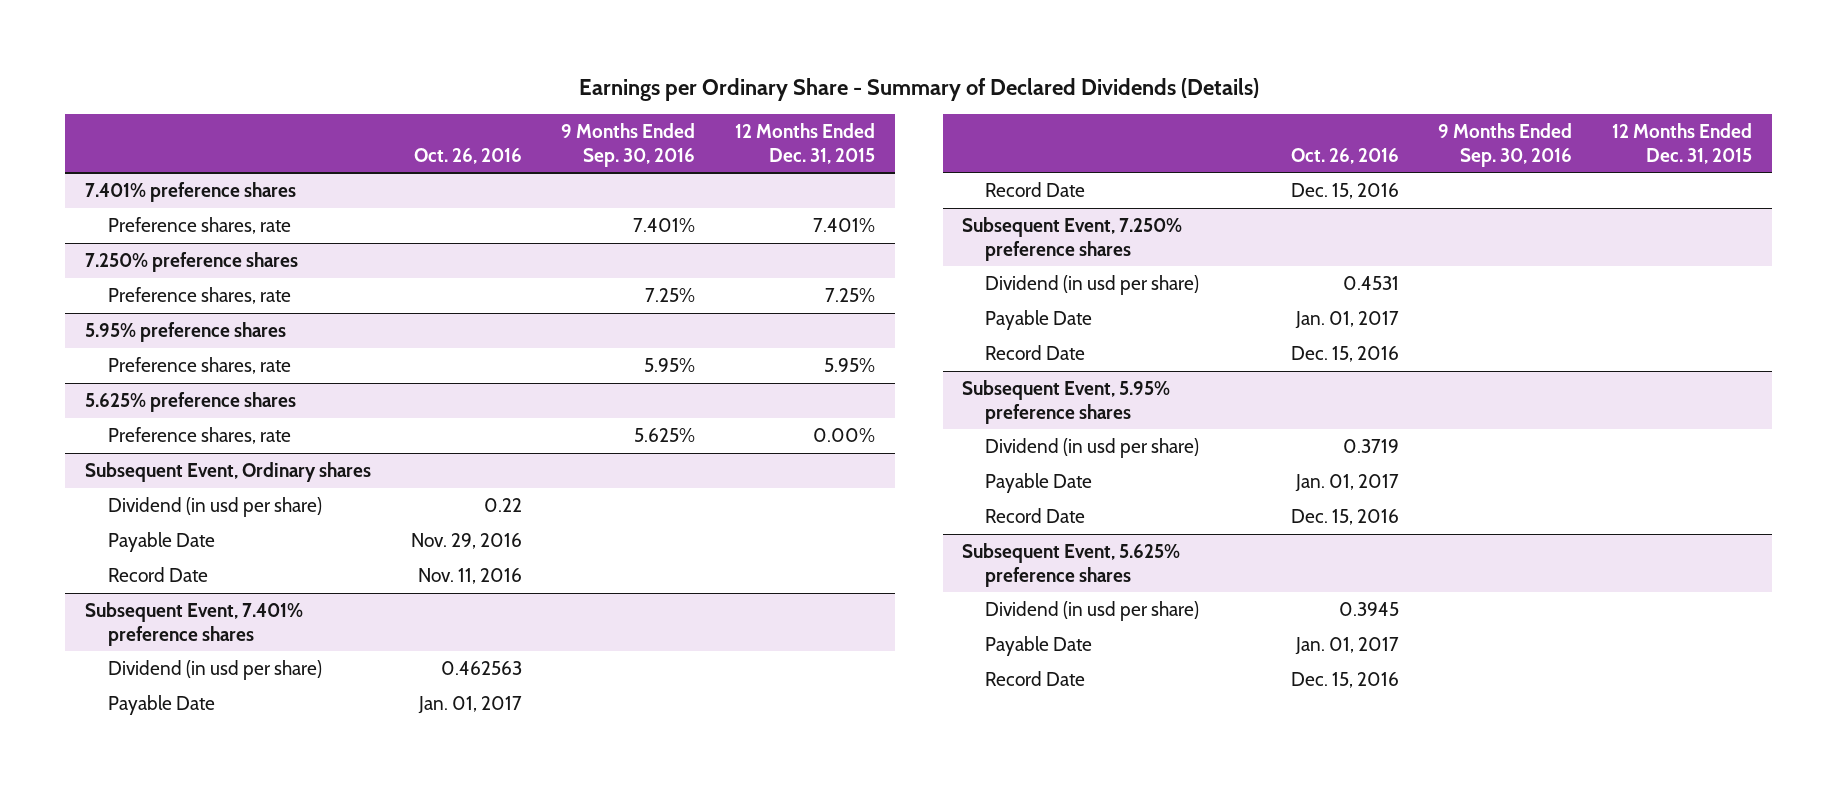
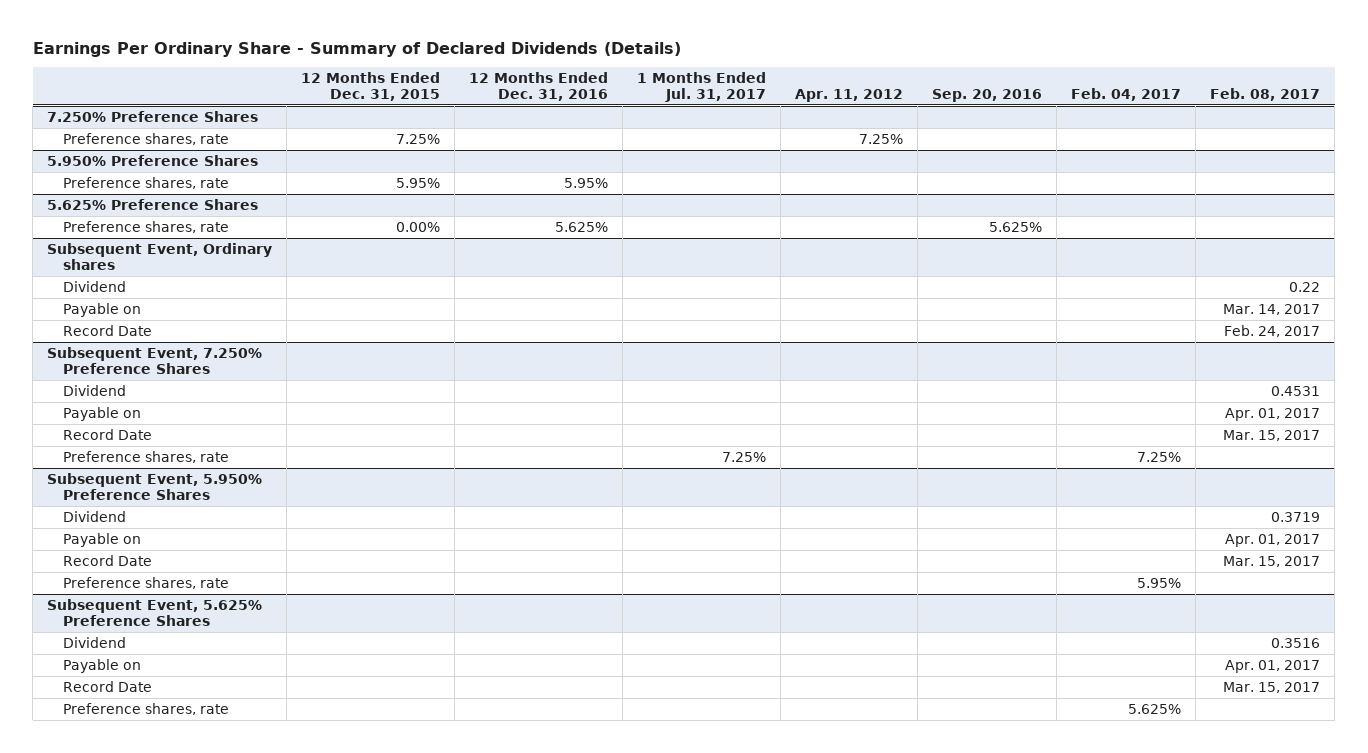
[578,78,1259,102] Earnings per Ordinary Share - Summary of Declared Dividends (Details) -> [32,41,681,57] Earnings Per Ordinary Share - Summary of Declared Dividends (Details)
[413,147,522,164] Oct. 26, 2016 -> none
[561,123,696,167] 9 Months Ended Sep. 30, 2016 -> none
none -> [469,71,609,101] 12 Months Ended Dec. 31, 2016
none -> [637,71,767,102] 1 Months Ended Jul. 31, 2017
none -> [795,88,904,102] Apr. 11, 2012
none -> [932,88,1043,102] Sep. 20, 2016
none -> [1071,87,1182,101] Feb. 04, 2017
none -> [1210,87,1321,101] Feb. 08, 2017
[85,182,297,203] 7.401% preference shares -> none
[108,217,292,235] Preference shares, rate -> none
[85,252,299,273] 7.250% preference shares -> [47,110,259,122] 7.250% Preference Shares
[85,322,287,343] 5.95% preference shares -> [47,154,259,166] 5.950% Preference Shares
[85,392,297,413] 5.625% preference shares -> [47,198,259,210] 5.625% Preference Shares
[108,497,323,518] Dividend (in usd per share) -> [62,280,126,292] Dividend
[108,532,216,553] Payable Date -> [62,302,141,317] Payable on
[85,602,304,646] Subsequent Event, 7.401% preference shares -> none
[108,660,323,681] Dividend (in usd per share) -> none
[108,695,216,716] Payable Date -> none
[985,182,1086,198] Record Date -> none
[962,217,1183,261] Subsequent Event, 7.250% preference shares -> [47,346,263,374] Subsequent Event, 7.250% Preference Shares
[985,275,1200,296] Dividend (in usd per share) -> [62,384,126,396] Dividend
[985,310,1093,331] Payable Date -> [62,406,141,421] Payable on
none -> [62,450,229,463] Preference shares, rate
[962,380,1171,424] Subsequent Event, 5.95% preference shares -> [47,472,263,500] Subsequent Event, 5.950% Preference Shares
[985,438,1200,459] Dividend (in usd per share) -> [62,510,126,522] Dividend
[985,473,1093,494] Payable Date -> [62,532,141,547] Payable on
none -> [62,576,229,589] Preference shares, rate
[962,543,1181,587] Subsequent Event, 5.625% preference shares -> [47,598,263,626] Subsequent Event, 5.625% Preference Shares
[985,601,1200,622] Dividend (in usd per share) -> [62,636,126,648] Dividend
[985,636,1093,657] Payable Date -> [62,658,141,673] Payable on
none -> [62,702,229,715] Preference shares, rate

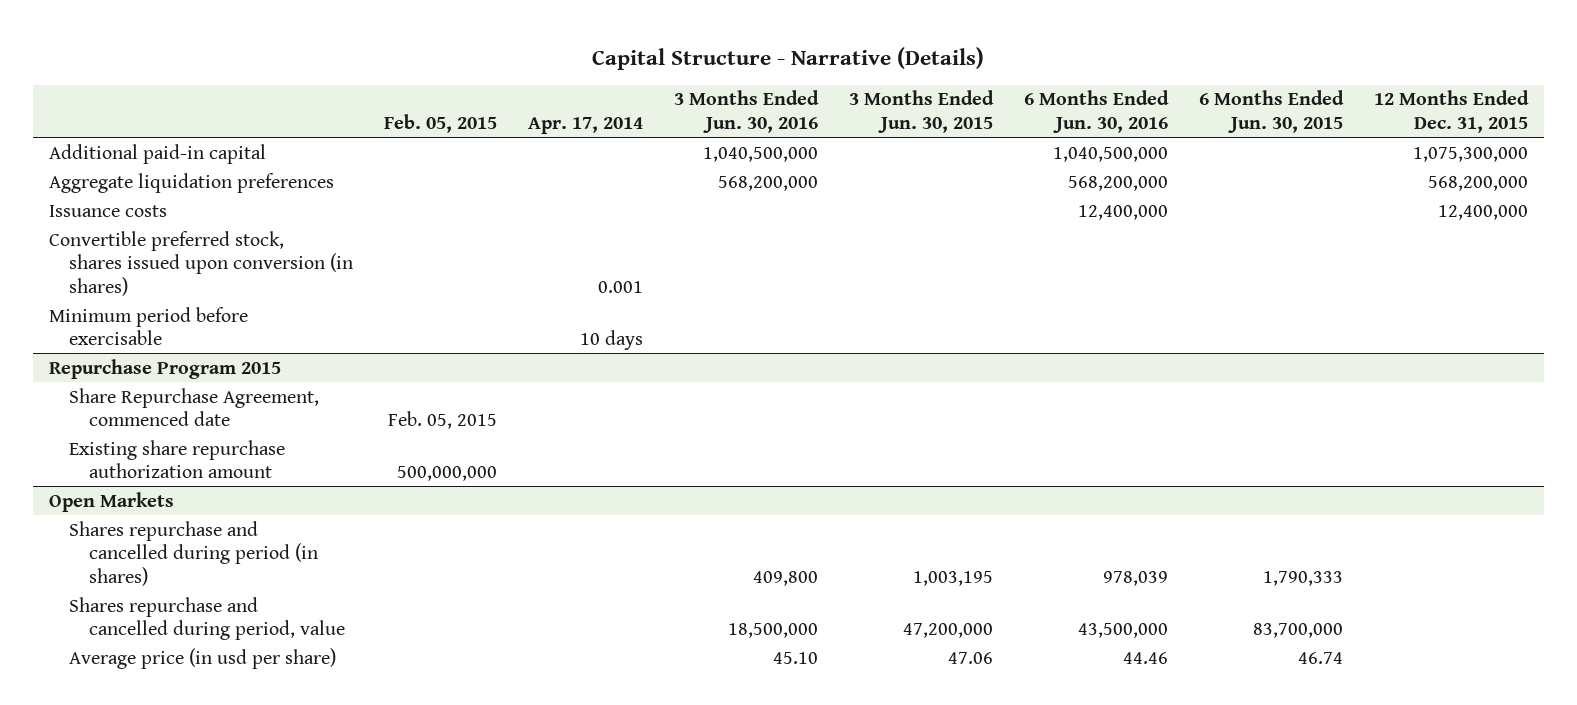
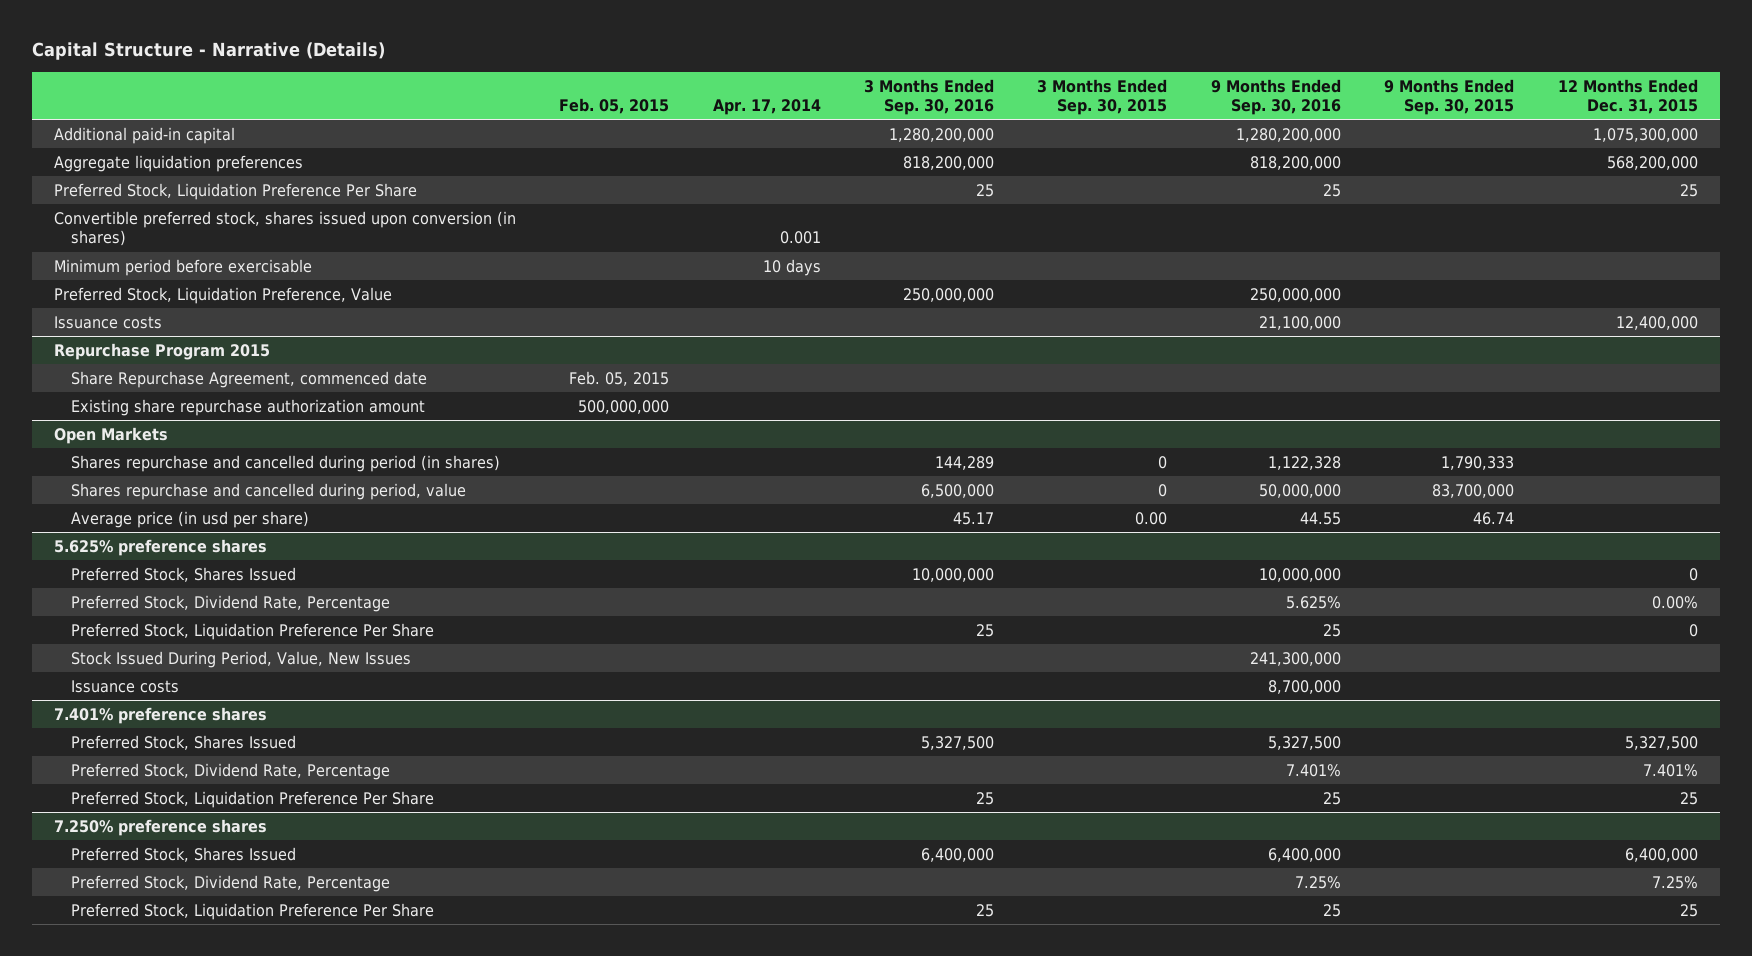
[673,90,819,133] 3 Months Ended Jun. 30, 2016 -> none
[848,90,994,133] 3 Months Ended Jun. 30, 2015 -> none
[1023,90,1169,133] 6 Months Ended Jun. 30, 2016 -> none
[1198,90,1344,133] 6 Months Ended Jun. 30, 2015 -> none
none -> [864,78,995,115] 3 Months Ended Sep. 30, 2016
none -> [1037,78,1168,115] 3 Months Ended Sep. 30, 2015
none -> [1210,78,1341,115] 9 Months Ended Sep. 30, 2016
none -> [1384,78,1515,115] 9 Months Ended Sep. 30, 2015
none -> [53,182,417,200] Preferred Stock, Liquidation Preference Per Share
none -> [53,286,392,304] Preferred Stock, Liquidation Preference, Value
[48,204,167,217] Issuance costs -> [53,315,162,329] Issuance costs
none -> [53,538,267,556] 5.625% preference shares
none -> [71,566,297,582] Preferred Stock, Shares Issued
none -> [71,594,391,612] Preferred Stock, Dividend Rate, Percentage
none -> [71,622,435,640] Preferred Stock, Liquidation Preference Per Share
none -> [71,650,412,668] Stock Issued During Period, Value, New Issues
none -> [71,679,180,693] Issuance costs
none -> [53,706,267,724] 7.401% preference shares
none -> [71,734,297,750] Preferred Stock, Shares Issued
none -> [71,762,391,780] Preferred Stock, Dividend Rate, Percentage
none -> [71,790,435,808] Preferred Stock, Liquidation Preference Per Share
none -> [53,818,267,836] 7.250% preference shares
none -> [71,846,297,862] Preferred Stock, Shares Issued
none -> [71,874,391,892] Preferred Stock, Dividend Rate, Percentage
none -> [71,902,435,920] Preferred Stock, Liquidation Preference Per Share

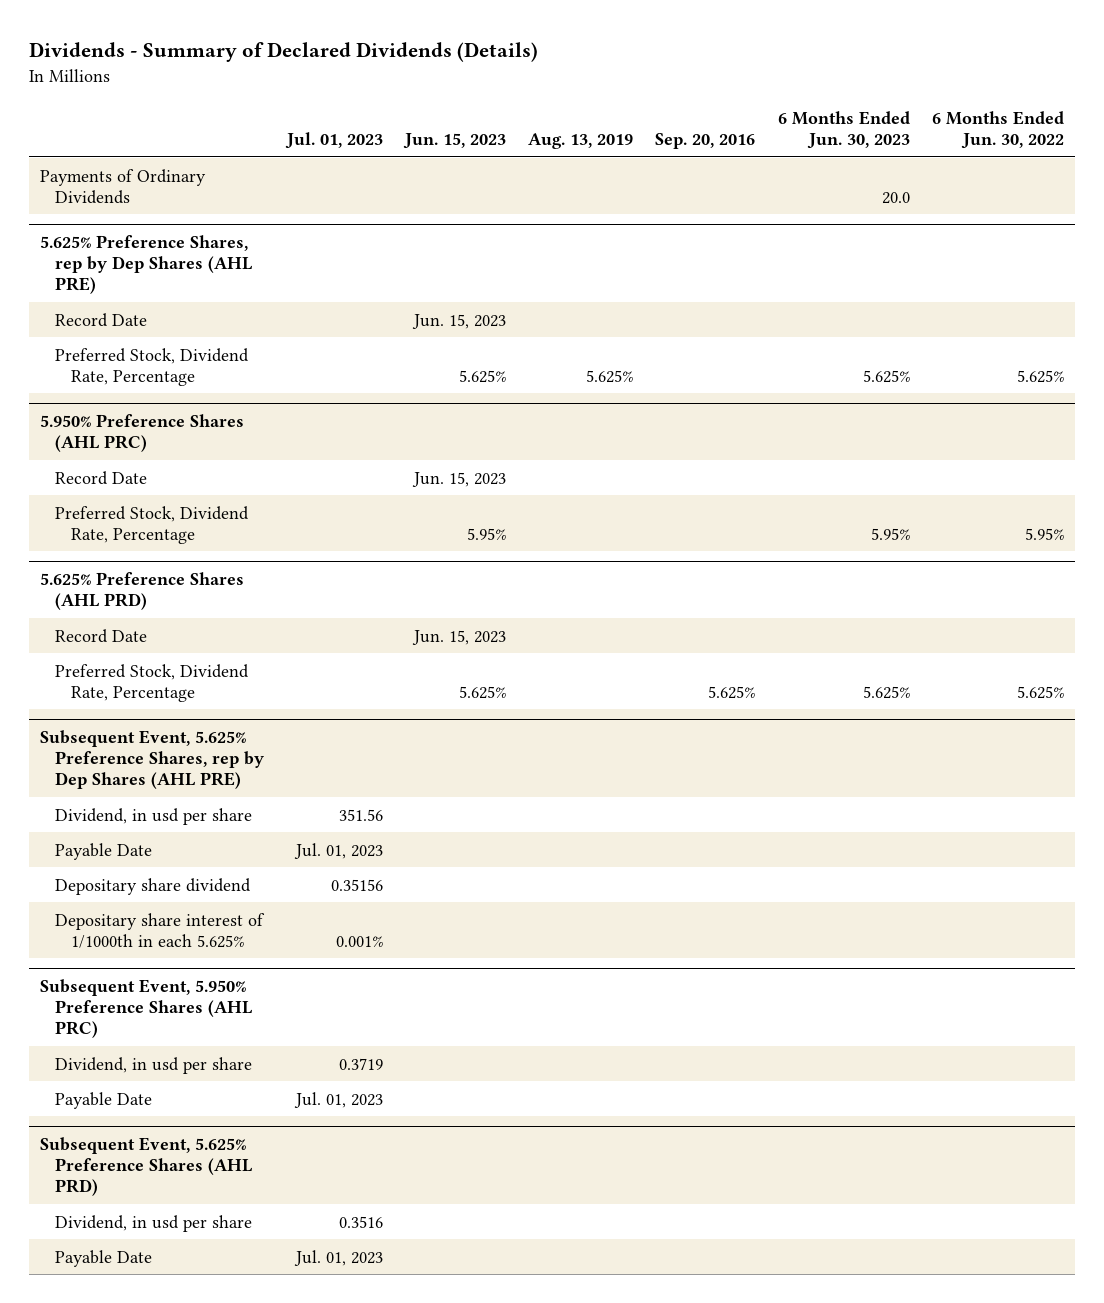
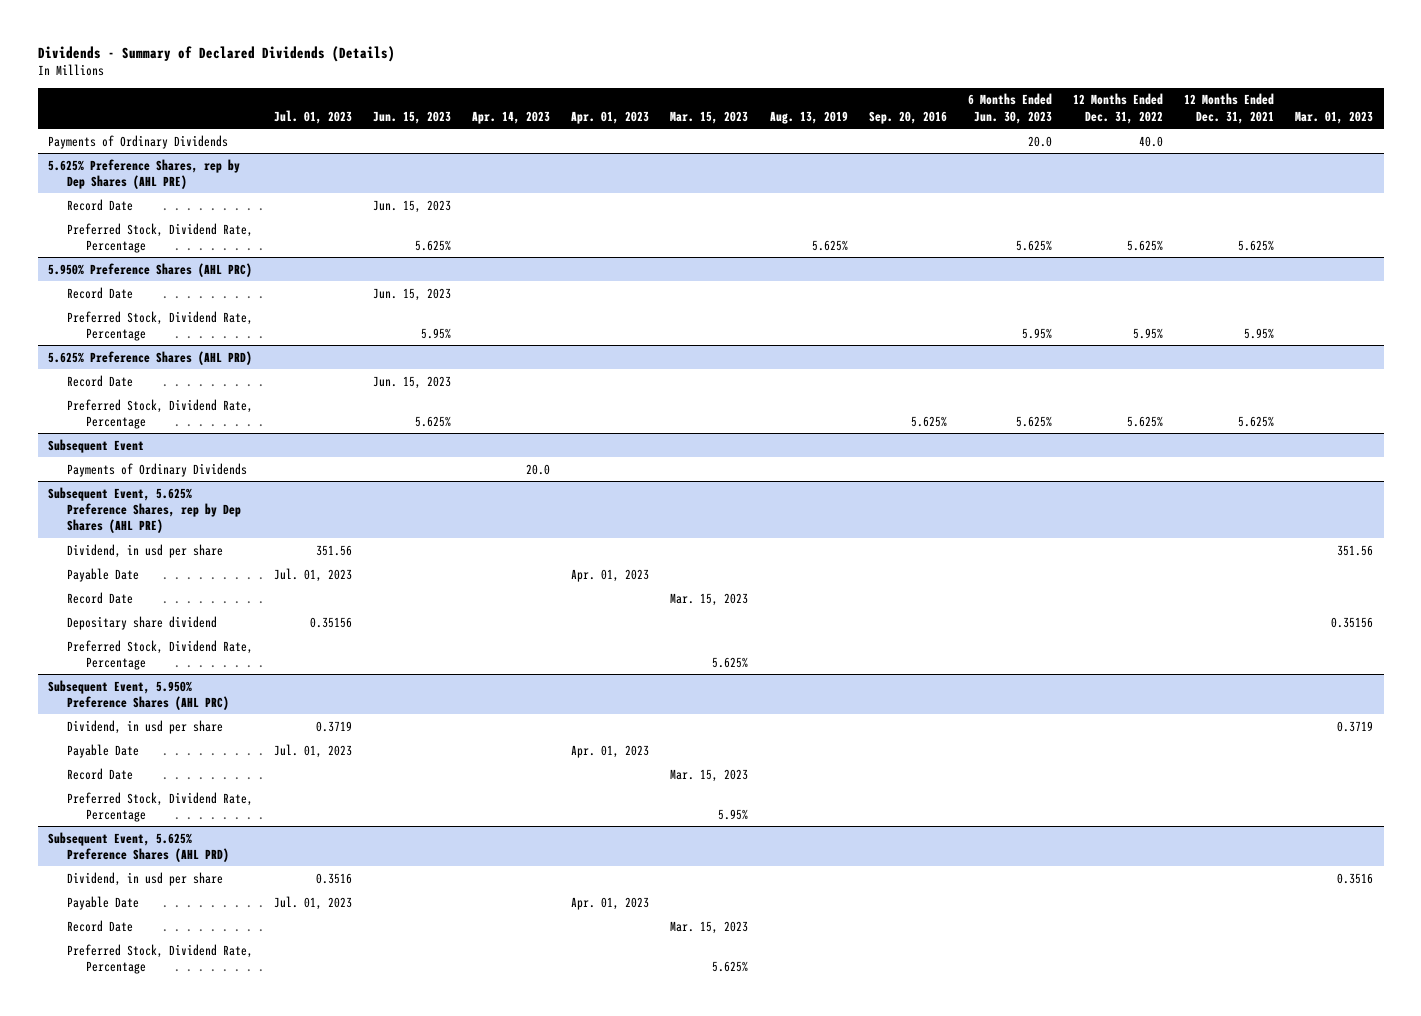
[931,110,1064,149] 6 Months Ended Jun. 30, 2022 -> none
none -> [472,110,551,124] Apr. 14, 2023
none -> [571,110,650,124] Apr. 01, 2023
none -> [670,110,749,124] Mar. 15, 2023
none -> [1072,93,1163,124] 12 Months Ended Dec. 31, 2022
none -> [1183,93,1274,124] 12 Months Ended Dec. 31, 2021
none -> [1294,110,1373,124] Mar. 01, 2023
none -> [48,438,145,453] Subsequent Event
none -> [67,462,248,477] Payments of Ordinary Dividends
none -> [67,591,134,604] Record Date
[55,912,266,948] Depositary share interest of 1/1000th in each 5.625% -> none
none -> [67,639,254,670] Preferred Stock, Dividend Rate, Percentage
none -> [67,767,134,780] Record Date
none -> [67,791,254,822] Preferred Stock, Dividend Rate, Percentage
none -> [67,919,134,932] Record Date
none -> [67,943,254,974] Preferred Stock, Dividend Rate, Percentage

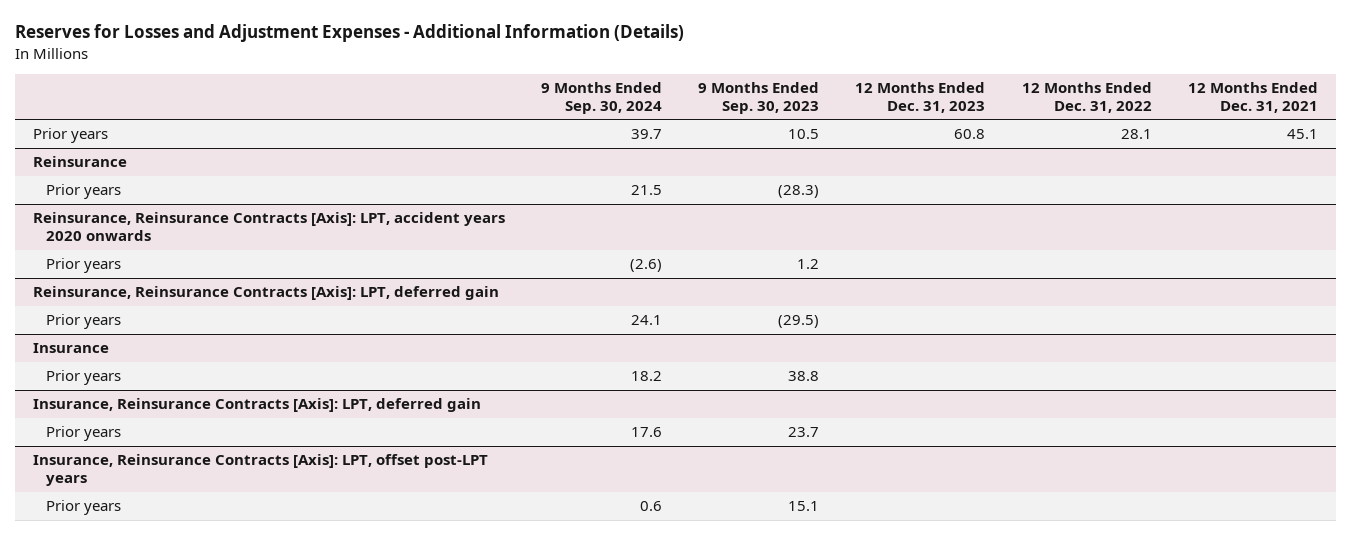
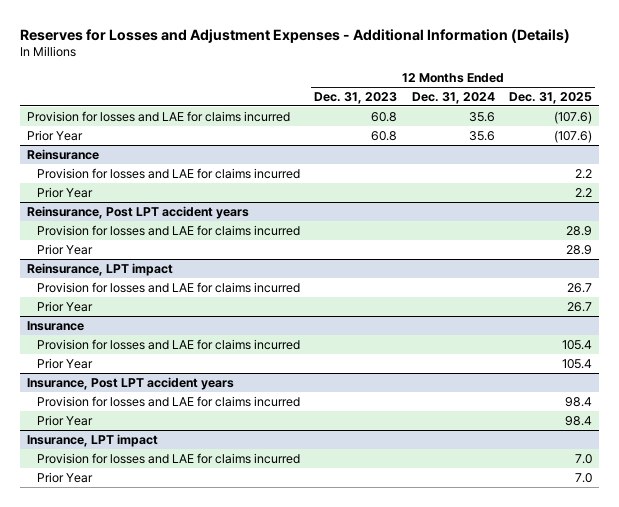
[541,81,663,114] 9 Months Ended Sep. 30, 2024 -> none
[698,81,820,114] 9 Months Ended Sep. 30, 2023 -> none
[1021,81,1152,113] 12 Months Ended Dec. 31, 2022 -> none
[1187,81,1318,113] 12 Months Ended Dec. 31, 2021 -> none
none -> [411,91,495,104] Dec. 31, 2024
none -> [508,91,592,104] Dec. 31, 2025
[33,128,109,144] Prior years -> [27,110,291,122] Provision for losses and LAE for claims incurred
none -> [27,129,84,141] Prior Year
[33,212,506,242] Reinsurance, Reinsurance Contracts [Axis]: LPT, accident years 2020 onwards -> none
[45,258,121,274] Prior years -> none
[33,286,500,301] Reinsurance, Reinsurance Contracts [Axis]: LPT, deferred gain -> none
[45,314,121,330] Prior years -> none
[45,184,121,200] Prior years -> [37,167,301,179] Provision for losses and LAE for claims incurred
none -> [37,186,94,198] Prior Year
none -> [27,205,250,219] Reinsurance, Post LPT accident years
none -> [37,224,301,236] Provision for losses and LAE for claims incurred
none -> [37,243,94,255] Prior Year
none -> [27,262,174,276] Reinsurance, LPT impact
none -> [37,281,301,293] Provision for losses and LAE for claims incurred
none -> [37,300,94,312] Prior Year
[33,398,482,413] Insurance, Reinsurance Contracts [Axis]: LPT, deferred gain -> none
[45,426,121,442] Prior years -> none
[33,454,489,487] Insurance, Reinsurance Contracts [Axis]: LPT, offset post-LPT years -> none
[45,500,121,516] Prior years -> none
[45,370,121,386] Prior years -> [37,338,301,350] Provision for losses and LAE for claims incurred
none -> [37,357,94,369] Prior Year
none -> [27,376,235,390] Insurance, Post LPT accident years
none -> [37,395,301,407] Provision for losses and LAE for claims incurred
none -> [37,414,94,426] Prior Year
none -> [27,433,159,447] Insurance, LPT impact
none -> [37,452,301,464] Provision for losses and LAE for claims incurred
none -> [37,471,94,483] Prior Year

